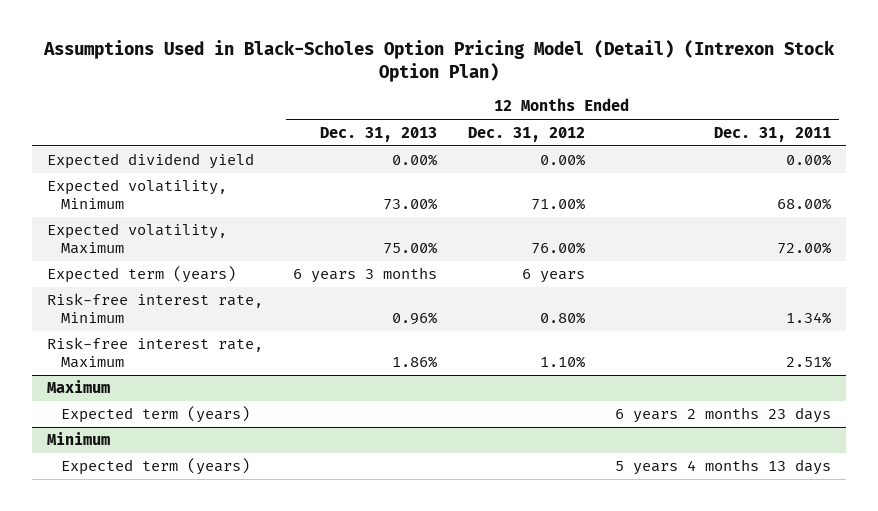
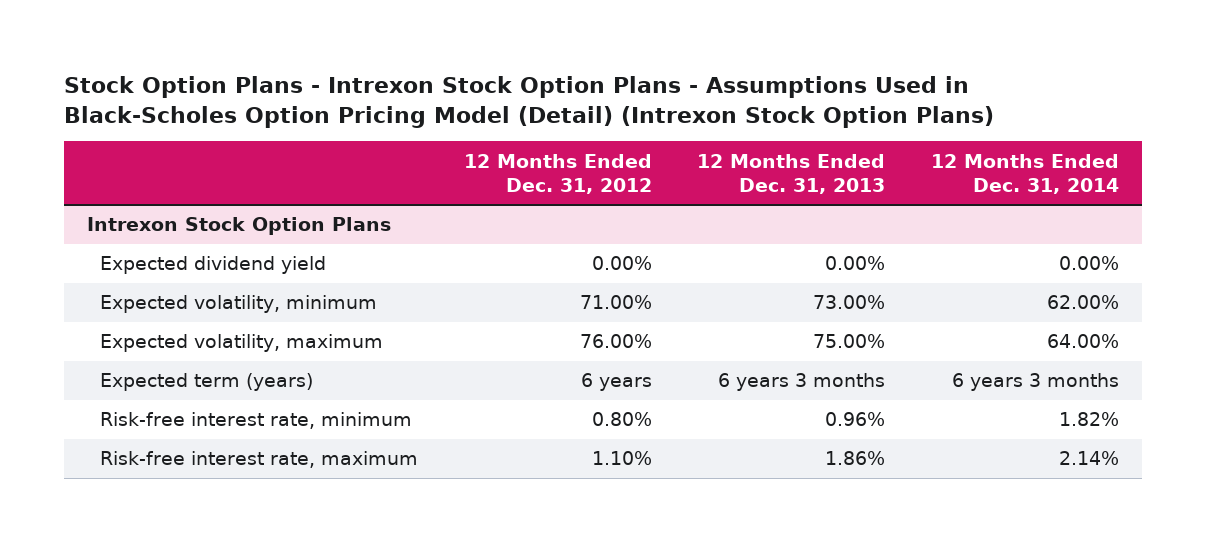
[42,39,835,82] Assumptions Used in Black-Scholes Option Pricing Model (Detail) (Intrexon Stock Option Plan) -> [64,76,995,128] Stock Option Plans - Intrexon Stock Option Plans - Assumptions Used in Black-Scholes Option Pricing Model (Detail) (Intrexon Stock Option Plans)
[714,126,832,142] Dec. 31, 2011 -> none
none -> [930,153,1119,194] 12 Months Ended Dec. 31, 2014
none -> [86,217,391,236] Intrexon Stock Option Plans
[46,179,227,210] Expected volatility, Minimum -> [100,295,378,314] Expected volatility, minimum
[46,223,227,255] Expected volatility, Maximum -> [100,334,384,353] Expected volatility, maximum
[46,380,110,394] Maximum -> none
[60,406,250,424] Expected term (years) -> none
[46,432,110,446] Minimum -> none
[60,458,250,476] Expected term (years) -> none
[46,293,263,324] Risk-free interest rate, Minimum -> [100,412,413,430] Risk-free interest rate, minimum
[46,337,263,369] Risk-free interest rate, Maximum -> [100,451,419,469] Risk-free interest rate, maximum

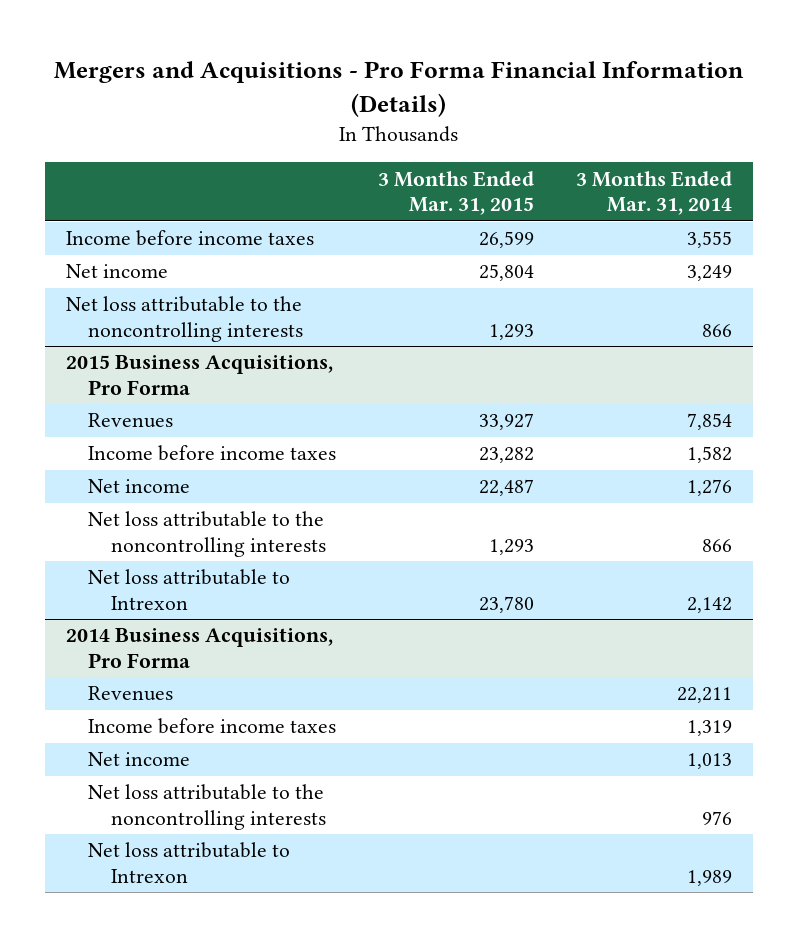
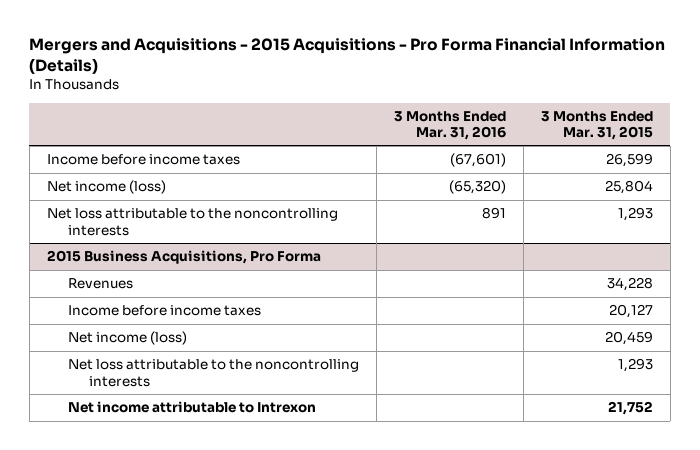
[53,61,744,117] Mergers and Acquisitions - Pro Forma Financial Information (Details) -> [29,38,666,74] Mergers and Acquisitions - 2015 Acquisitions - Pro Forma Financial Information (Details)
[575,170,732,216] 3 Months Ended Mar. 31, 2014 -> none
none -> [394,110,507,141] 3 Months Ended Mar. 31, 2016
[65,264,168,279] Net income -> [46,180,166,195] Net income (loss)
[479,413,535,431] 33,927 -> [606,277,653,292] 34,228
[479,447,535,464] 23,282 -> [608,304,653,319] 20,127
[88,479,191,494] Net income -> [68,331,188,346] Net income (loss)
[479,479,535,497] 22,487 -> [604,331,653,346] 20,459
[65,628,333,669] 2014 Business Acquisitions, Pro Forma -> none
[88,686,174,702] Revenues -> none
[88,718,337,735] Income before income taxes -> none
[88,752,191,767] Net income -> none
[88,784,326,831] Net loss attributable to the noncontrolling interests -> none
[88,842,291,884] Net loss attributable to Intrexon -> none
[88,569,291,611] Net loss attributable to Intrexon -> [68,401,317,414] Net income attributable to Intrexon
[479,596,535,614] 23,780 -> [607,401,653,416] 21,752

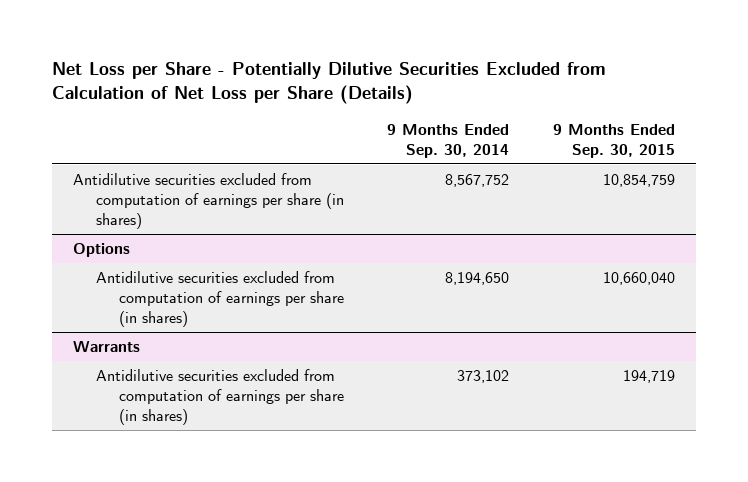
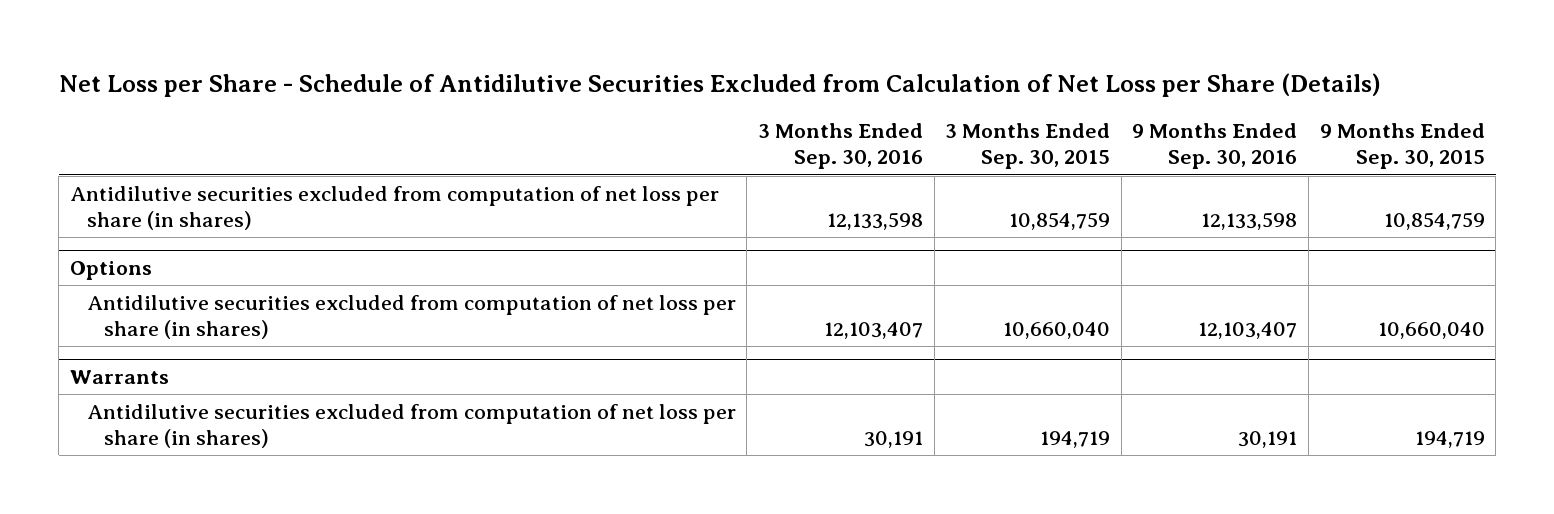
[51,62,606,105] Net Loss per Share - Potentially Dilutive Securities Excluded from Calculation of Net Loss per Share (Details) -> [58,72,1381,97] Net Loss per Share - Schedule of Antidilutive Securities Excluded from Calculation of Net Loss per Share (Details)
[387,123,510,158] 9 Months Ended Sep. 30, 2014 -> none
none -> [757,123,923,170] 3 Months Ended Sep. 30, 2016
none -> [945,123,1111,170] 3 Months Ended Sep. 30, 2015
none -> [1132,123,1298,170] 9 Months Ended Sep. 30, 2016
[73,173,344,229] Antidilutive securities excluded from computation of earnings per share (in shares) -> [69,185,719,231] Antidilutive securities excluded from computation of net loss per share (in shares)
[95,271,344,327] Antidilutive securities excluded from computation of earnings per share (in shares) -> [86,294,736,340] Antidilutive securities excluded from computation of net loss per share (in shares)
[95,369,344,425] Antidilutive securities excluded from computation of earnings per share (in shares) -> [86,403,736,449] Antidilutive securities excluded from computation of net loss per share (in shares)

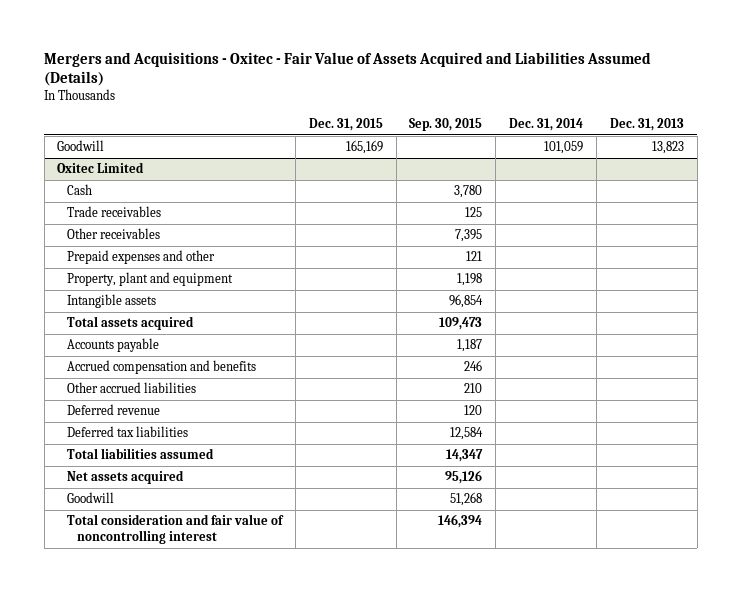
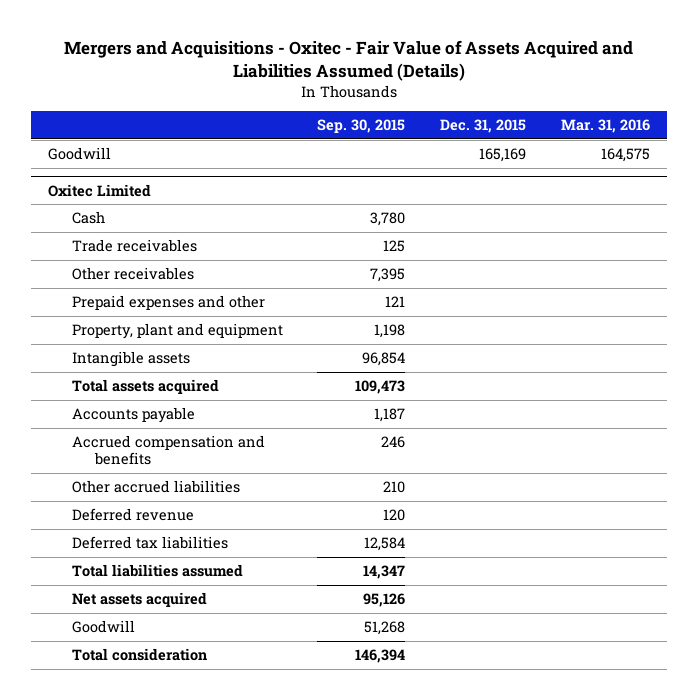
[509,118,584,132] Dec. 31, 2014 -> none
[609,118,684,132] Dec. 31, 2013 -> none
none -> [560,119,650,134] Mar. 31, 2016
[67,514,285,545] Total consideration and fair value of noncontrolling interest -> [71,648,207,662] Total consideration

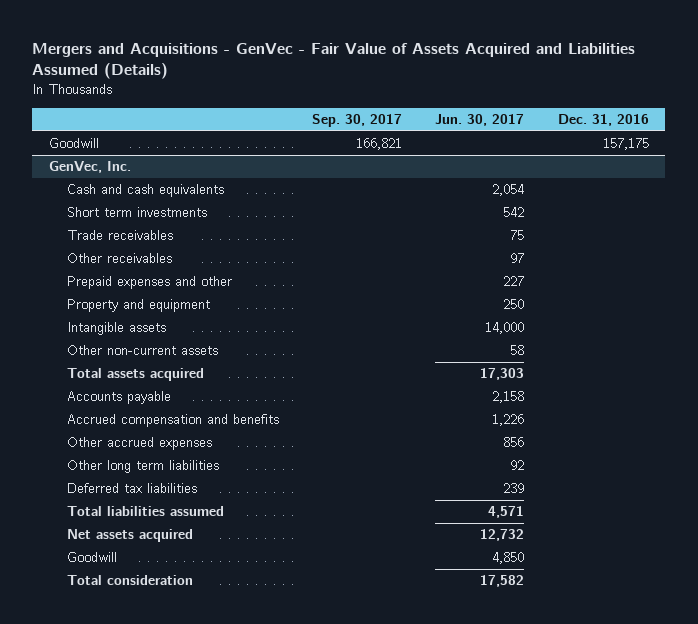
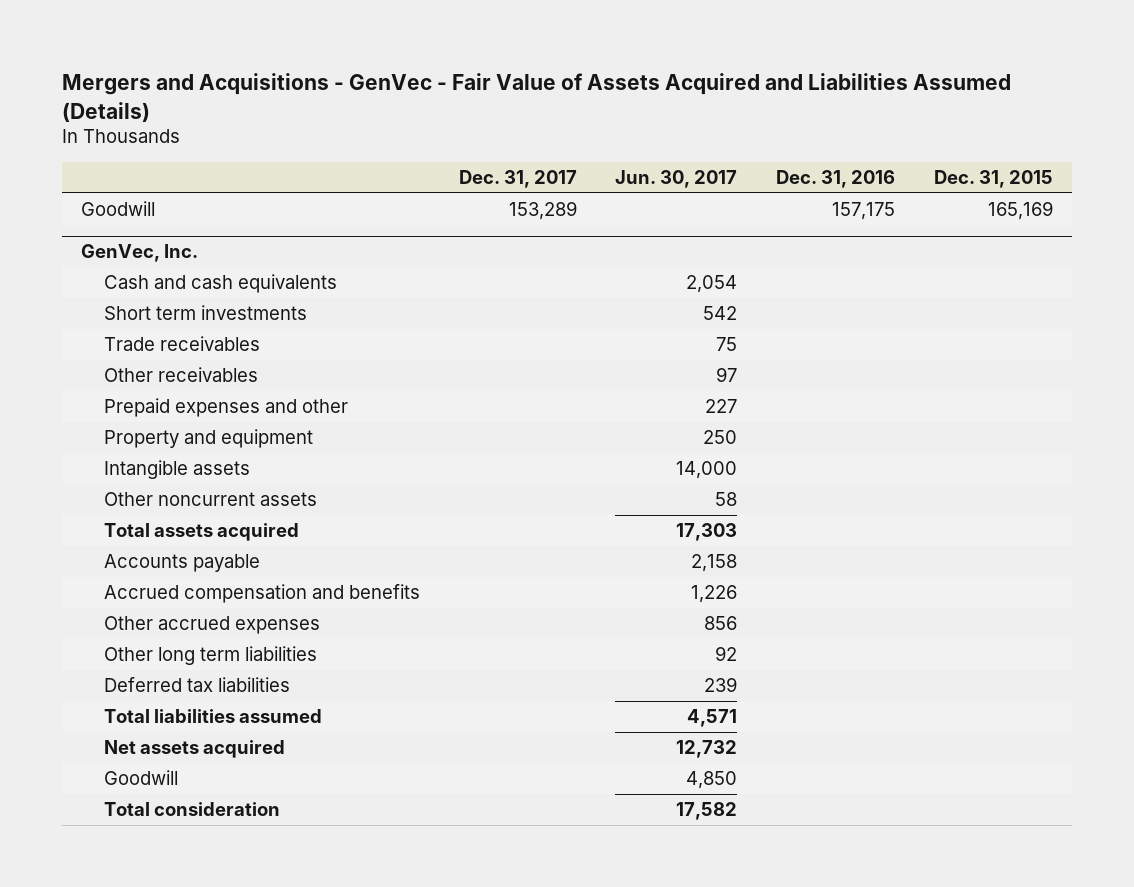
[312,114,403,128] Sep. 30, 2017 -> none
none -> [458,169,577,188] Dec. 31, 2017
none -> [933,169,1053,188] Dec. 31, 2015
[66,345,218,356] Other non-current assets -> [103,492,317,507] Other noncurrent assets

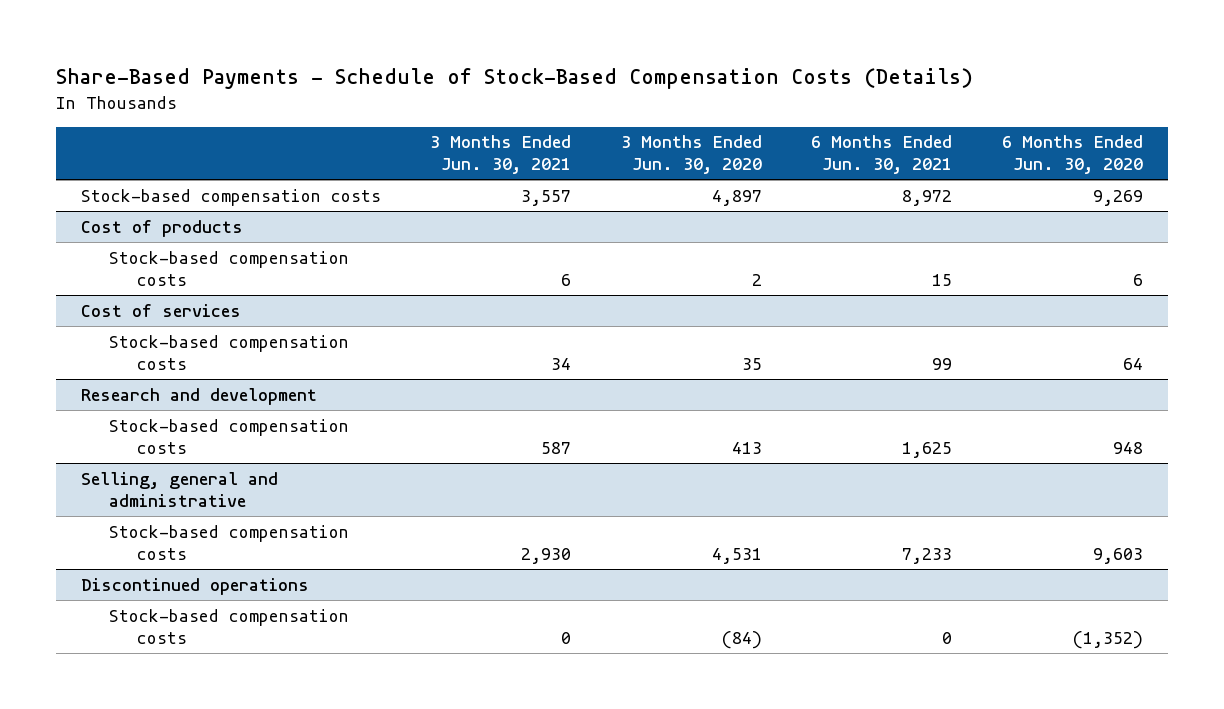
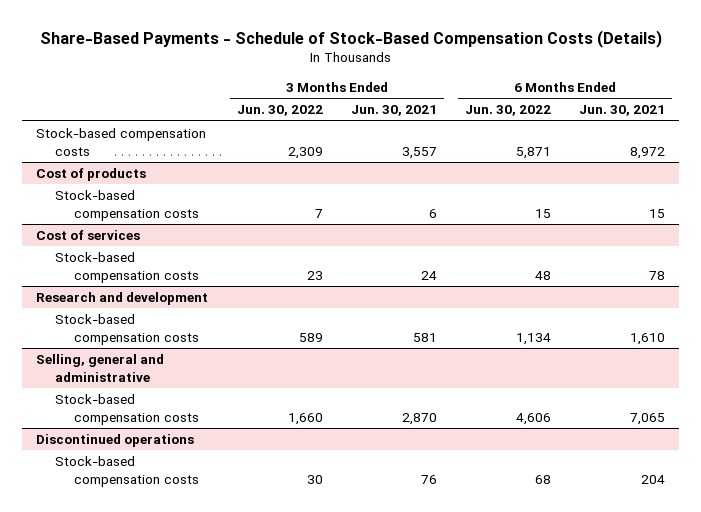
[620,135,762,175] 3 Months Ended Jun. 30, 2020 -> none
[1001,135,1143,175] 6 Months Ended Jun. 30, 2020 -> none
none -> [236,105,323,117] Jun. 30, 2022
none -> [464,105,551,117] Jun. 30, 2022
[551,357,572,370] 34 -> [420,270,437,280] 24
[932,357,953,370] 99 -> [649,270,666,280] 78
[541,441,572,454] 587 -> [412,332,437,342] 581
[902,441,953,458] 1,625 -> [630,332,666,345] 1,610
[521,547,572,564] 2,930 -> [401,412,437,425] 2,870
[902,547,953,564] 7,233 -> [630,412,666,425] 7,065
[561,631,572,644] 0 -> [420,474,437,484] 76
[942,631,953,644] 0 -> [641,474,666,484] 204

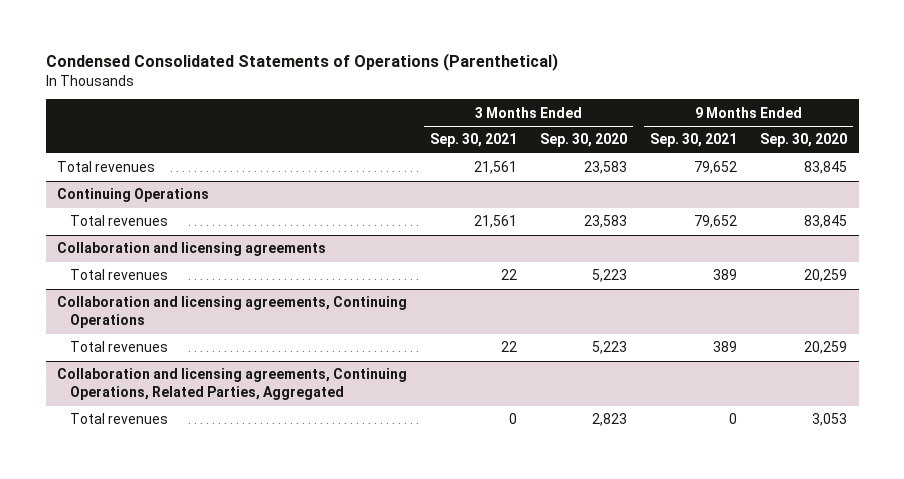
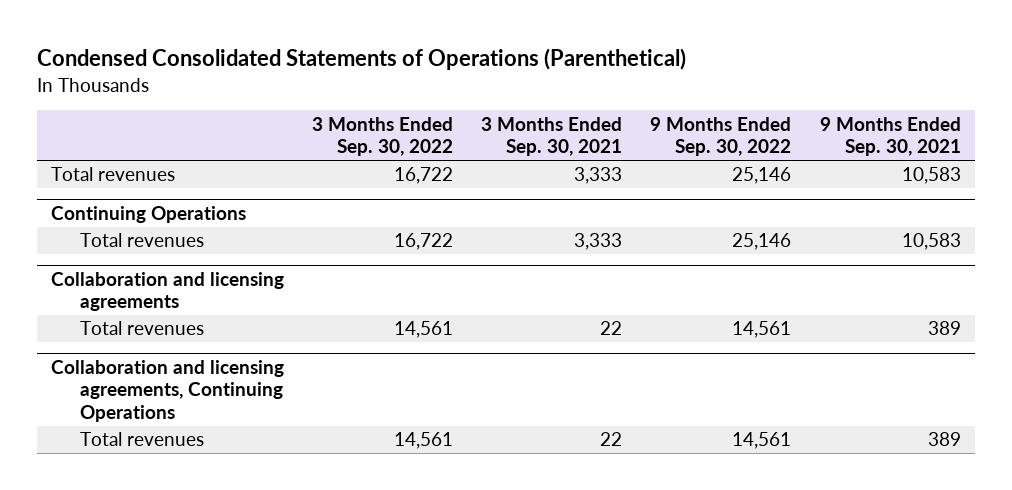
[540,133,628,148] Sep. 30, 2020 -> none
[760,133,848,148] Sep. 30, 2020 -> none
none -> [312,116,454,157] 3 Months Ended Sep. 30, 2022
none -> [650,116,792,157] 9 Months Ended Sep. 30, 2022
[474,161,518,175] 21,561 -> [574,167,623,185] 3,333
[694,161,738,175] 79,652 -> [901,167,961,185] 10,583
[474,215,518,229] 21,561 -> [574,233,623,251] 3,333
[694,215,738,229] 79,652 -> [901,233,961,251] 10,583
[57,368,408,401] Collaboration and licensing agreements, Continuing Operations, Related Parties, Aggregated -> none
[69,413,168,425] Total revenues -> none

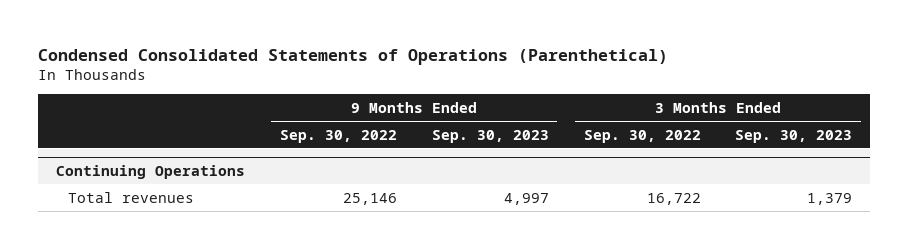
[481,116,623,157] 3 Months Ended Sep. 30, 2021 -> none
[819,116,961,157] 9 Months Ended Sep. 30, 2021 -> none
none -> [431,129,549,143] Sep. 30, 2023
none -> [735,129,853,143] Sep. 30, 2023
[51,167,176,182] Total revenues -> none
[51,271,285,312] Collaboration and licensing agreements -> none
[79,321,204,336] Total revenues -> none
[51,359,285,422] Collaboration and licensing agreements, Continuing Operations -> none
[79,432,204,447] Total revenues -> none

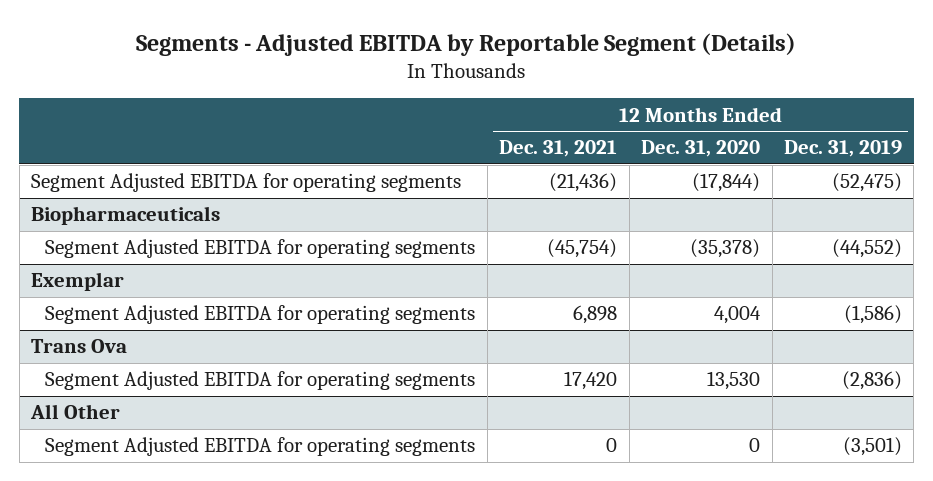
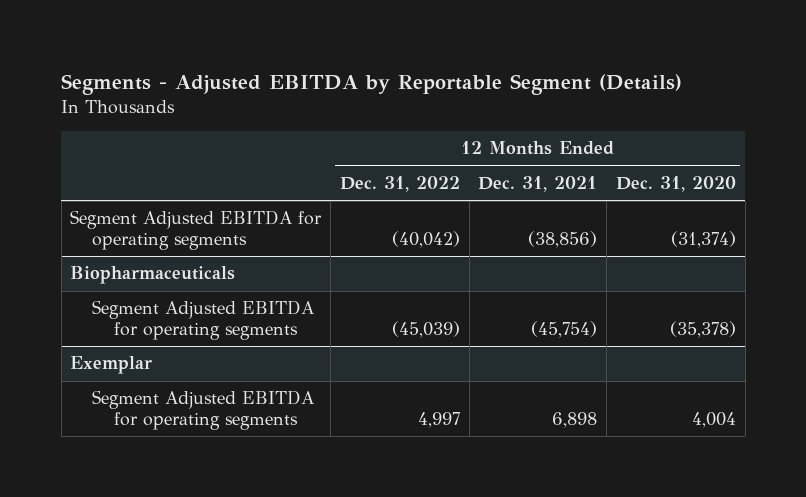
[783,140,902,158] Dec. 31, 2019 -> none
none -> [339,175,460,192] Dec. 31, 2022
[549,173,618,193] (21,436) -> [528,231,598,249] (38,856)
[692,173,761,193] (17,844) -> [670,231,736,249] (31,374)
[30,339,127,354] Trans Ova -> none
[45,371,476,391] Segment Adjusted EBITDA for operating segments -> none
[29,404,120,420] All Other -> none
[45,437,476,457] Segment Adjusted EBITDA for operating segments -> none

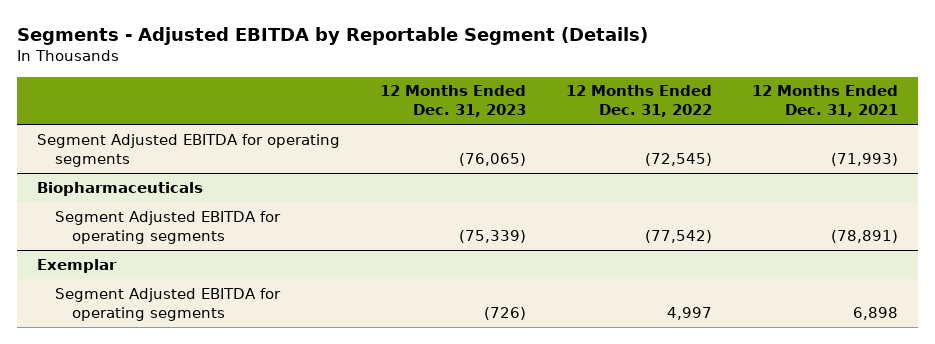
[615,175,736,192] Dec. 31, 2020 -> none
none -> [380,85,527,118] 12 Months Ended Dec. 31, 2023
[391,231,460,249] (40,042) -> [645,152,713,166] (72,545)
[528,231,598,249] (38,856) -> [830,152,898,166] (71,993)
[391,321,460,339] (45,039) -> [645,229,713,243] (77,542)
[531,321,598,339] (45,754) -> [830,229,898,243] (78,891)

